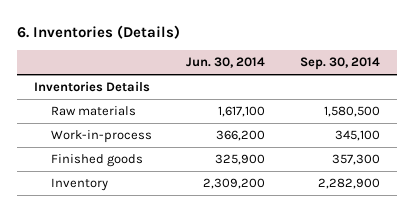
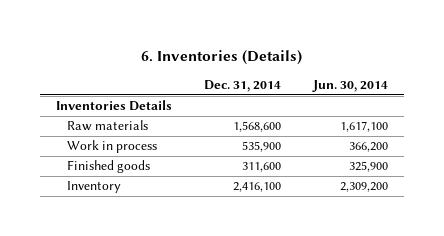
[299,57,380,71] Sep. 30, 2014 -> none
none -> [204,80,282,93] Dec. 31, 2014
[51,130,153,144] Work-in-process -> [66,140,157,154] Work in process

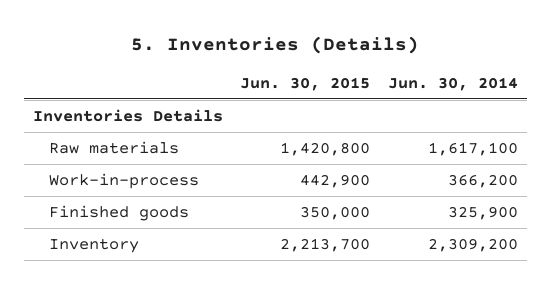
[141,50,303,66] 6. Inventories (Details) -> [131,36,420,55] 5. Inventories (Details)
[204,80,282,93] Dec. 31, 2014 -> none
none -> [240,77,371,92] Jun. 30, 2015
[66,140,157,154] Work in process -> [49,172,200,189] Work-in-process

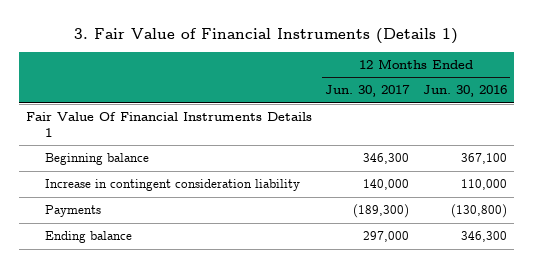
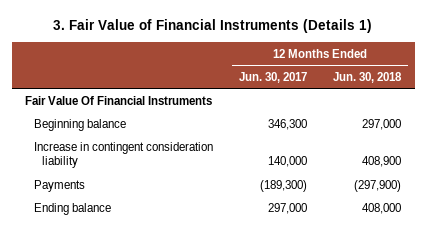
[422,85,507,98] Jun. 30, 2016 -> none
none -> [333,71,403,83] Jun. 30, 2018
[25,112,312,137] Fair Value Of Financial Instruments Details 1 -> [25,95,213,105] Fair Value Of Financial Instruments

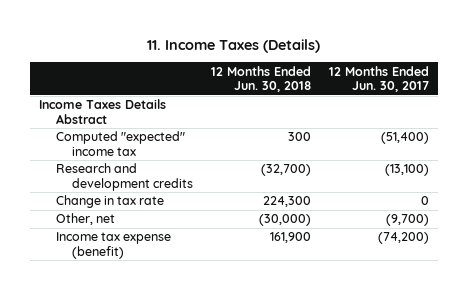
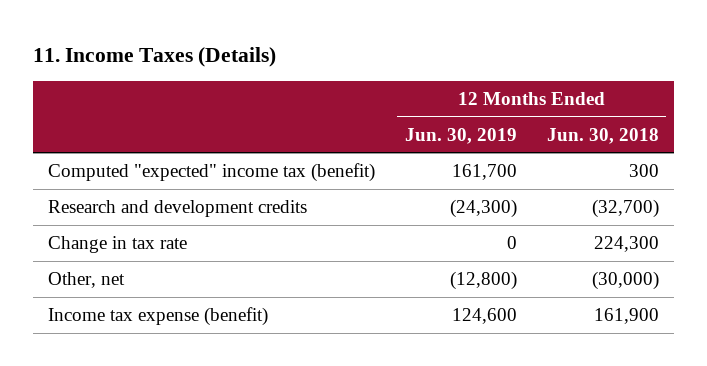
[329,65,430,93] 12 Months Ended Jun. 30, 2017 -> none
none -> [404,127,517,144] Jun. 30, 2019
[39,99,167,124] Income Taxes Details Abstract -> none
[55,131,185,156] Computed "expected" income tax -> [48,162,376,182] Computed "expected" income tax (benefit)

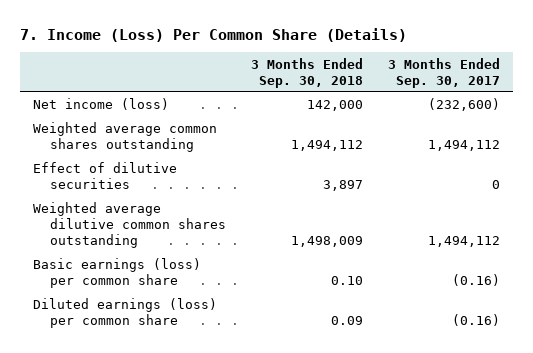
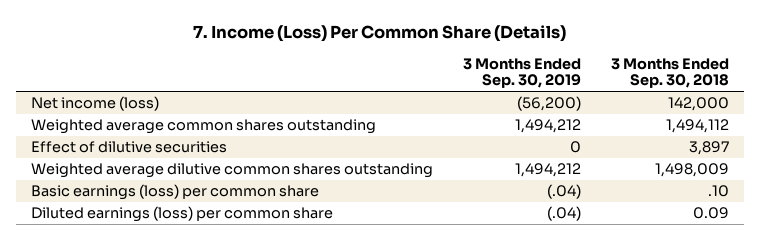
[388,57,501,88] 3 Months Ended Sep. 30, 2017 -> none
none -> [462,57,581,89] 3 Months Ended Sep. 30, 2019
[331,276,364,286] 0.10 -> [707,185,729,198] .10

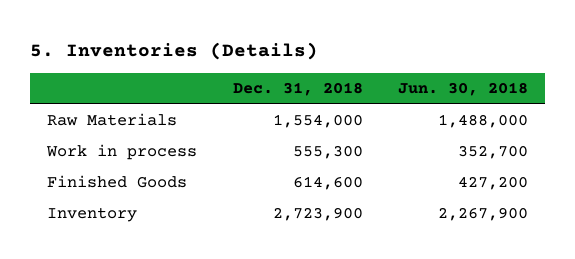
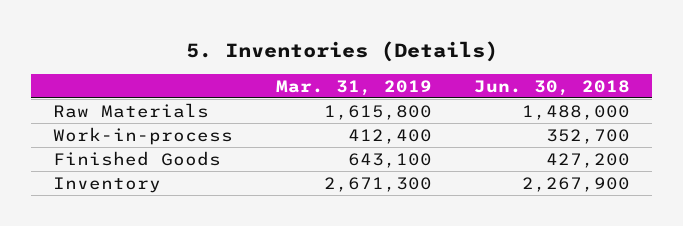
[232,82,363,97] Dec. 31, 2018 -> none
none -> [275,79,432,96] Mar. 31, 2019
[46,144,198,161] Work in process -> [52,126,233,145] Work-in-process

